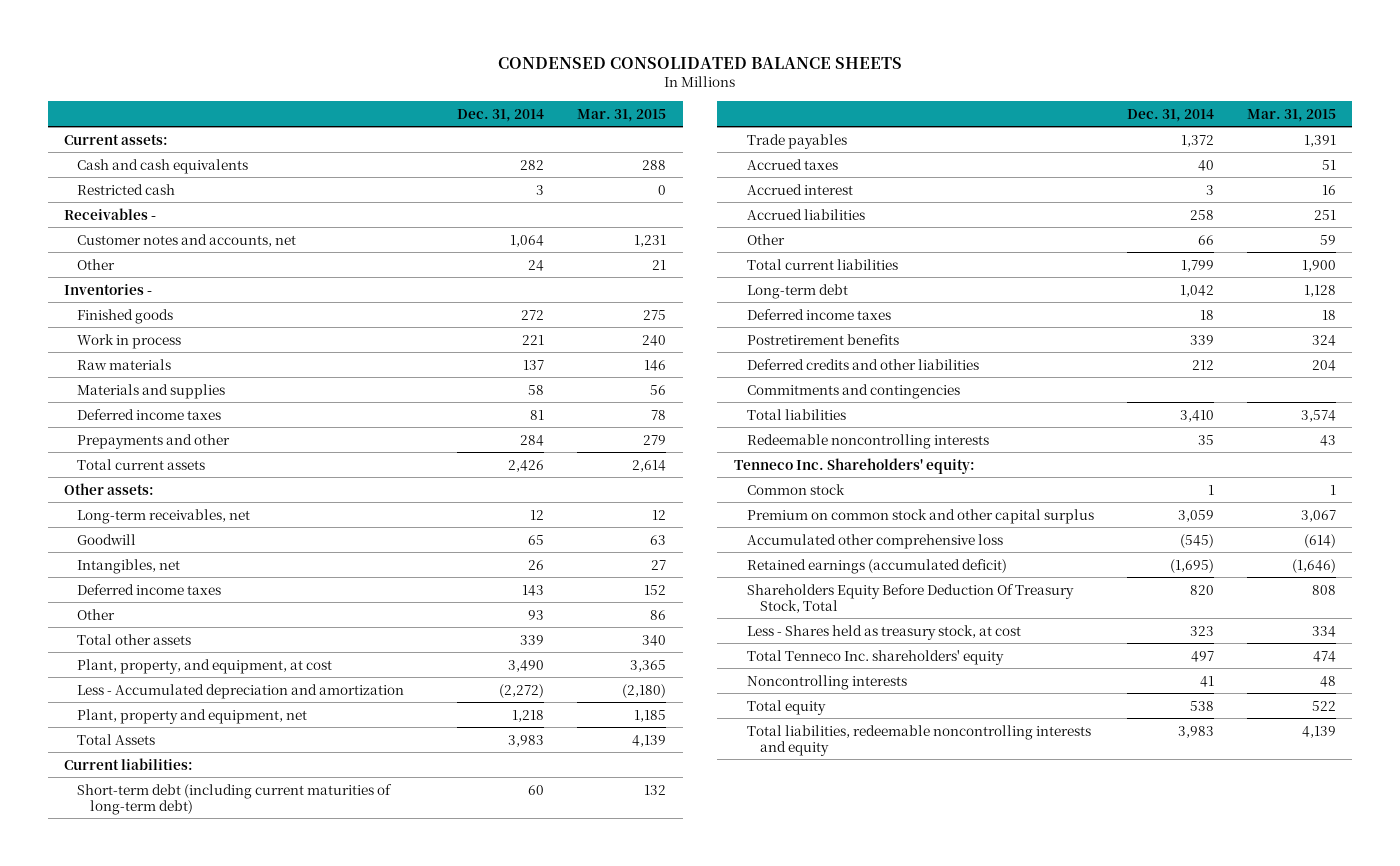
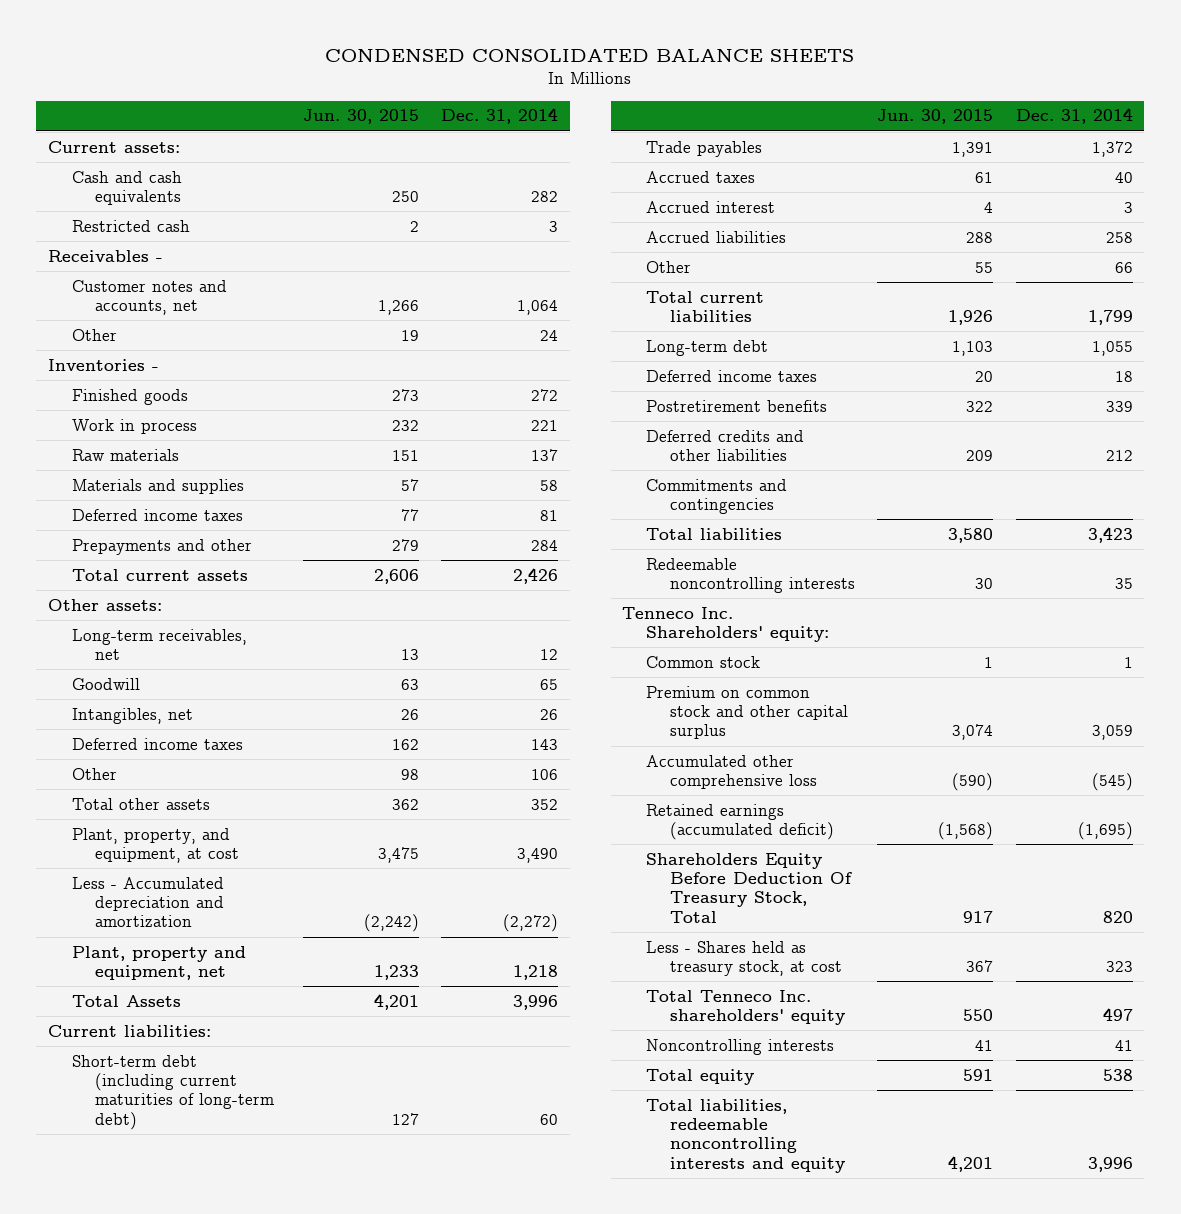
[577,108,667,122] Mar. 31, 2015 -> none
none -> [302,109,419,125] Jun. 30, 2015
[528,609,545,620] 93 -> [531,768,559,780] 106
[520,634,545,645] 339 -> [531,798,559,810] 352
[508,734,545,747] 3,983 -> [513,994,559,1010] 3,996
[1179,284,1214,297] 1,042 -> [1091,340,1133,356] 1,055
[1179,409,1214,422] 3,410 -> [1087,526,1133,543] 3,423
[1177,725,1214,738] 3,983 -> [1087,1156,1133,1172] 3,996

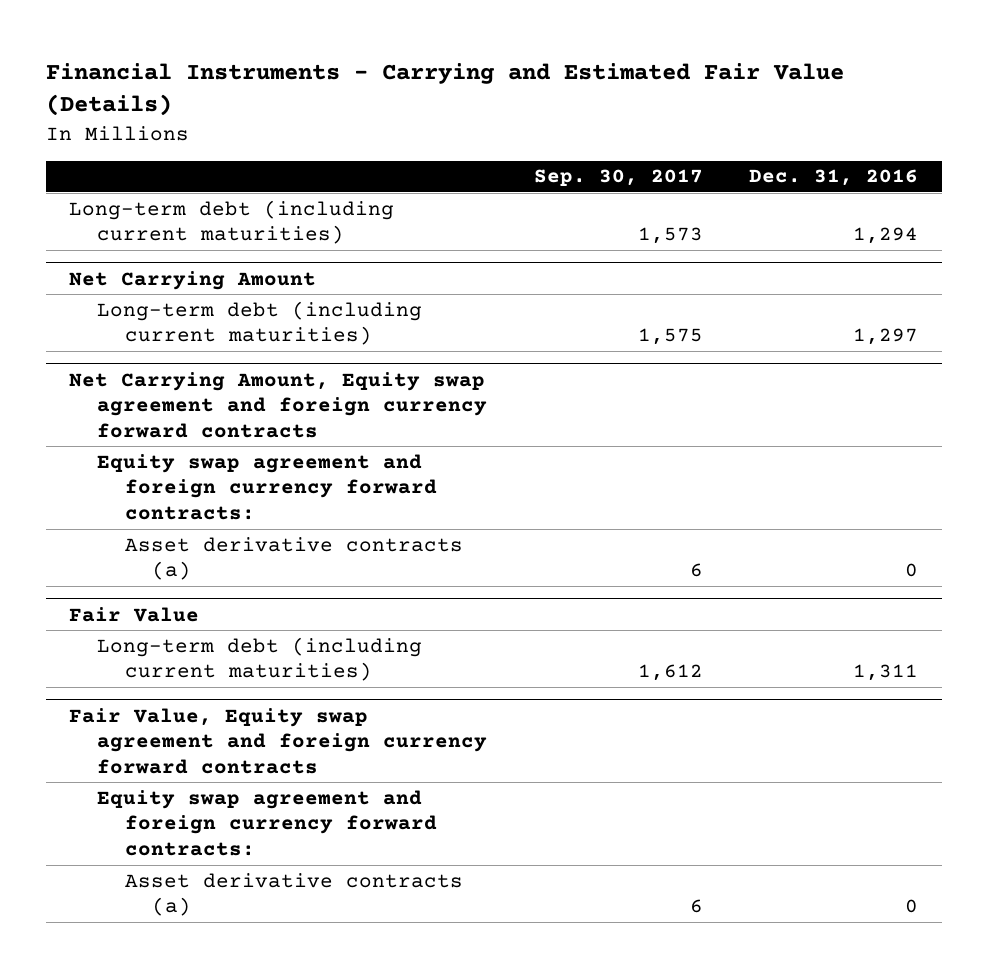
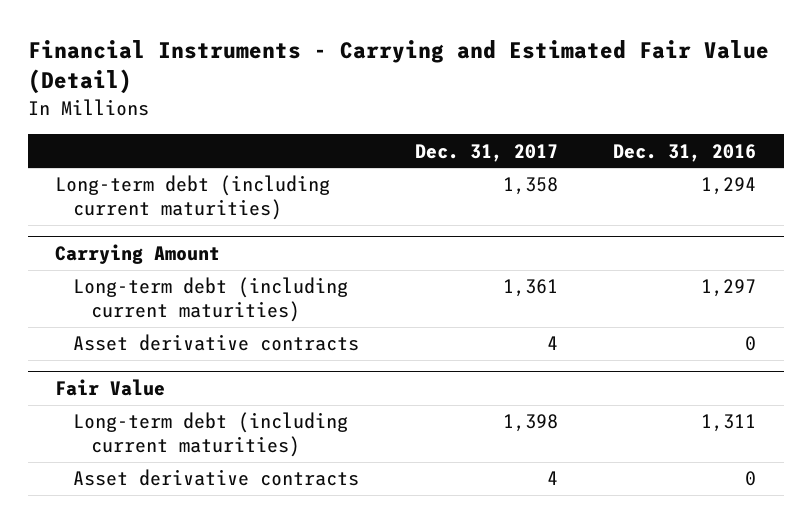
[46,62,845,117] Financial Instruments - Carrying and Estimated Fair Value (Details) -> [27,39,769,95] Financial Instruments - Carrying and Estimated Fair Value (Detail)
[533,169,703,187] Sep. 30, 2017 -> none
none -> [414,143,558,162] Dec. 31, 2017
[69,270,317,290] Net Carrying Amount -> [55,244,221,265] Carrying Amount
[69,371,488,438] Net Carrying Amount, Equity swap agreement and foreign currency forward contracts -> none
[97,453,437,521] Equity swap agreement and foreign currency forward contracts: -> none
[124,536,463,581] Asset derivative contracts (a) -> [73,334,360,352] Asset derivative contracts
[69,707,488,774] Fair Value, Equity swap agreement and foreign currency forward contracts -> none
[97,789,437,857] Equity swap agreement and foreign currency forward contracts: -> none
[124,872,463,917] Asset derivative contracts (a) -> [73,469,360,487] Asset derivative contracts

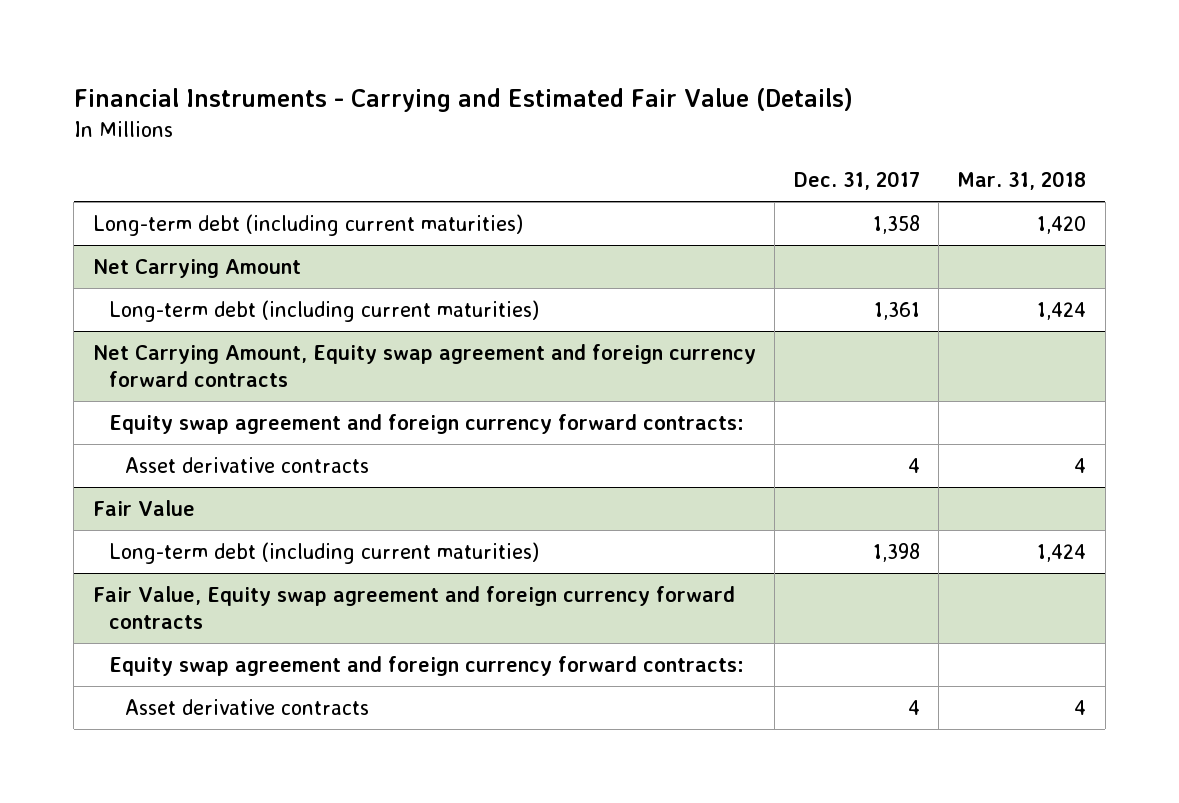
[27,39,769,95] Financial Instruments - Carrying and Estimated Fair Value (Detail) -> [73,88,853,113] Financial Instruments - Carrying and Estimated Fair Value (Details)
[613,143,757,162] Dec. 31, 2016 -> none
none -> [957,171,1087,191] Mar. 31, 2018
[55,244,221,265] Carrying Amount -> [92,258,301,278] Net Carrying Amount
none -> [92,343,756,387] Net Carrying Amount, Equity swap agreement and foreign currency forward contracts
none -> [108,413,744,434] Equity swap agreement and foreign currency forward contracts:
none -> [92,585,735,629] Fair Value, Equity swap agreement and foreign currency forward contracts
none -> [108,655,744,676] Equity swap agreement and foreign currency forward contracts:

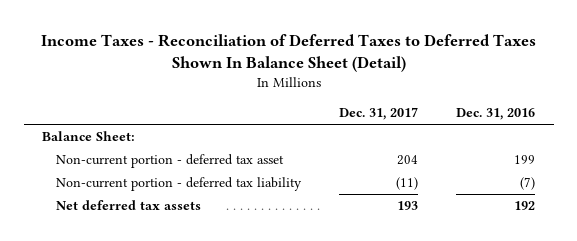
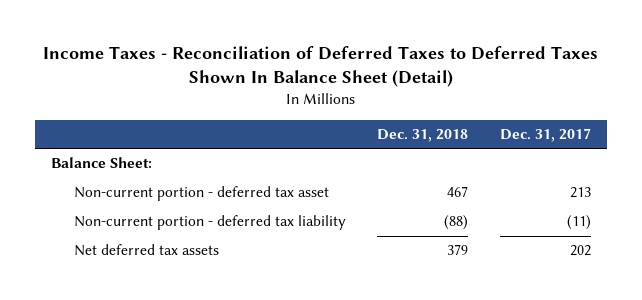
[455,108,535,121] Dec. 31, 2016 -> none
none -> [377,128,469,142] Dec. 31, 2018
[397,155,419,166] 204 -> [569,187,591,199] 213
[397,201,419,211] 193 -> [569,245,591,257] 202

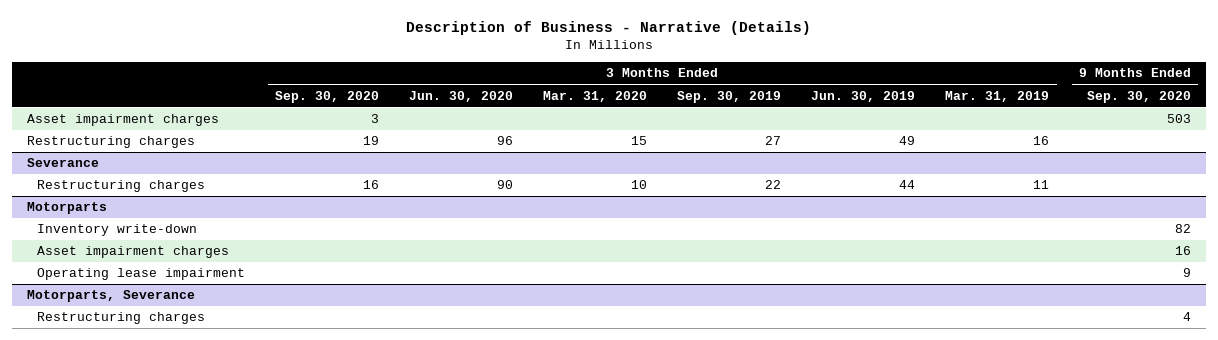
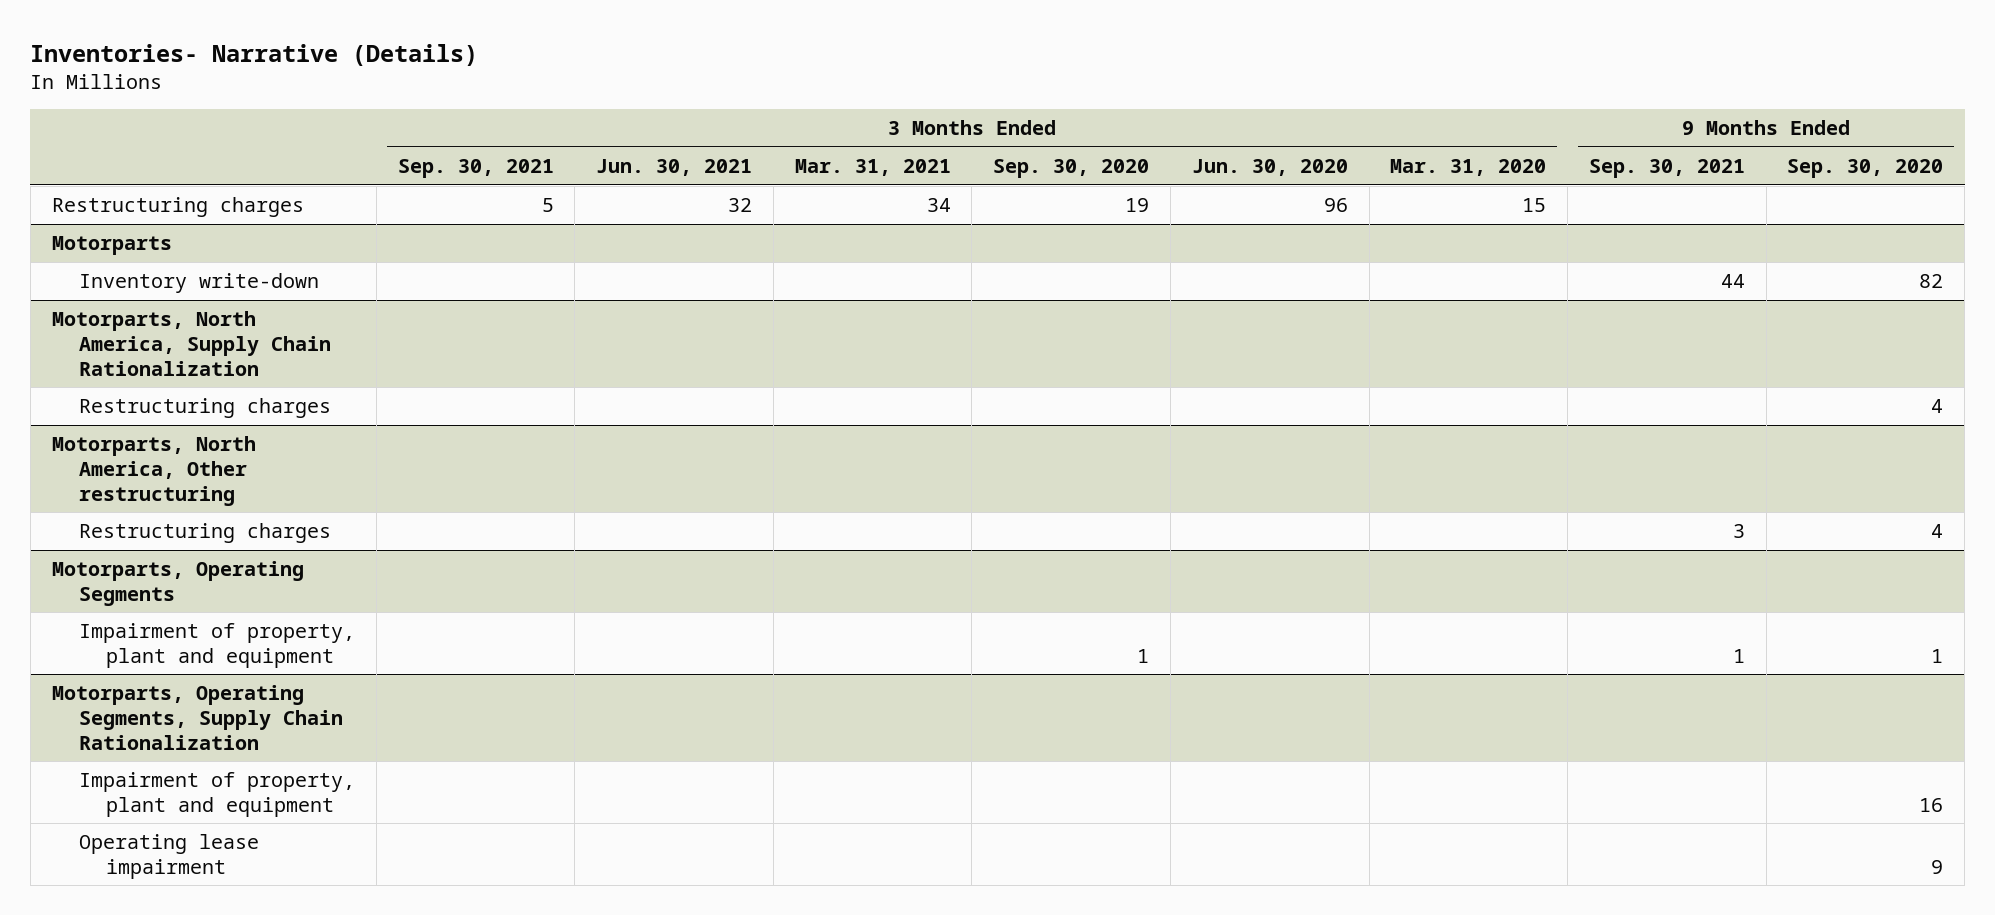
[406,20,812,35] Description of Business - Narrative (Details) -> [30,43,479,66] Inventories- Narrative (Details)
[677,90,782,103] Sep. 30, 2019 -> none
[811,90,916,102] Jun. 30, 2019 -> none
[945,90,1050,102] Mar. 31, 2019 -> none
none -> [397,159,554,179] Sep. 30, 2021
none -> [596,159,753,177] Jun. 30, 2021
none -> [794,159,951,177] Mar. 31, 2021
none -> [1588,159,1745,179] Sep. 30, 2021
[27,114,220,127] Asset impairment charges -> none
[27,158,100,168] Severance -> none
[37,180,206,193] Restructuring charges -> none
[37,246,230,259] Asset impairment charges -> none
[37,268,246,281] Operating lease impairment -> none
[27,290,196,303] Motorparts, Severance -> none
none -> [51,311,331,376] Motorparts, North America, Supply Chain Rationalization
none -> [51,436,256,506] Motorparts, North America, Other restructuring
none -> [78,523,331,544] Restructuring charges
none -> [51,561,304,606] Motorparts, Operating Segments
none -> [78,623,355,668] Impairment of property, plant and equipment
none -> [51,685,343,750] Motorparts, Operating Segments, Supply Chain Rationalization
none -> [78,772,355,817] Impairment of property, plant and equipment
none -> [78,834,259,879] Operating lease impairment

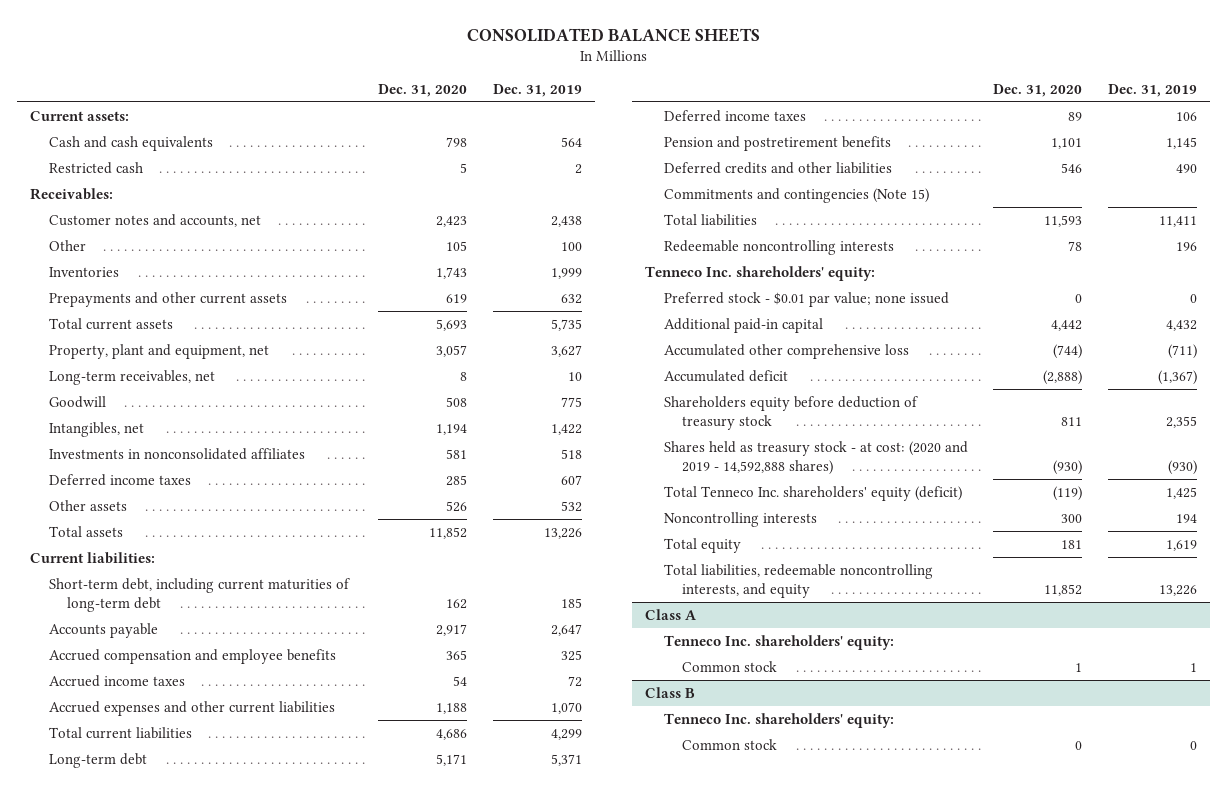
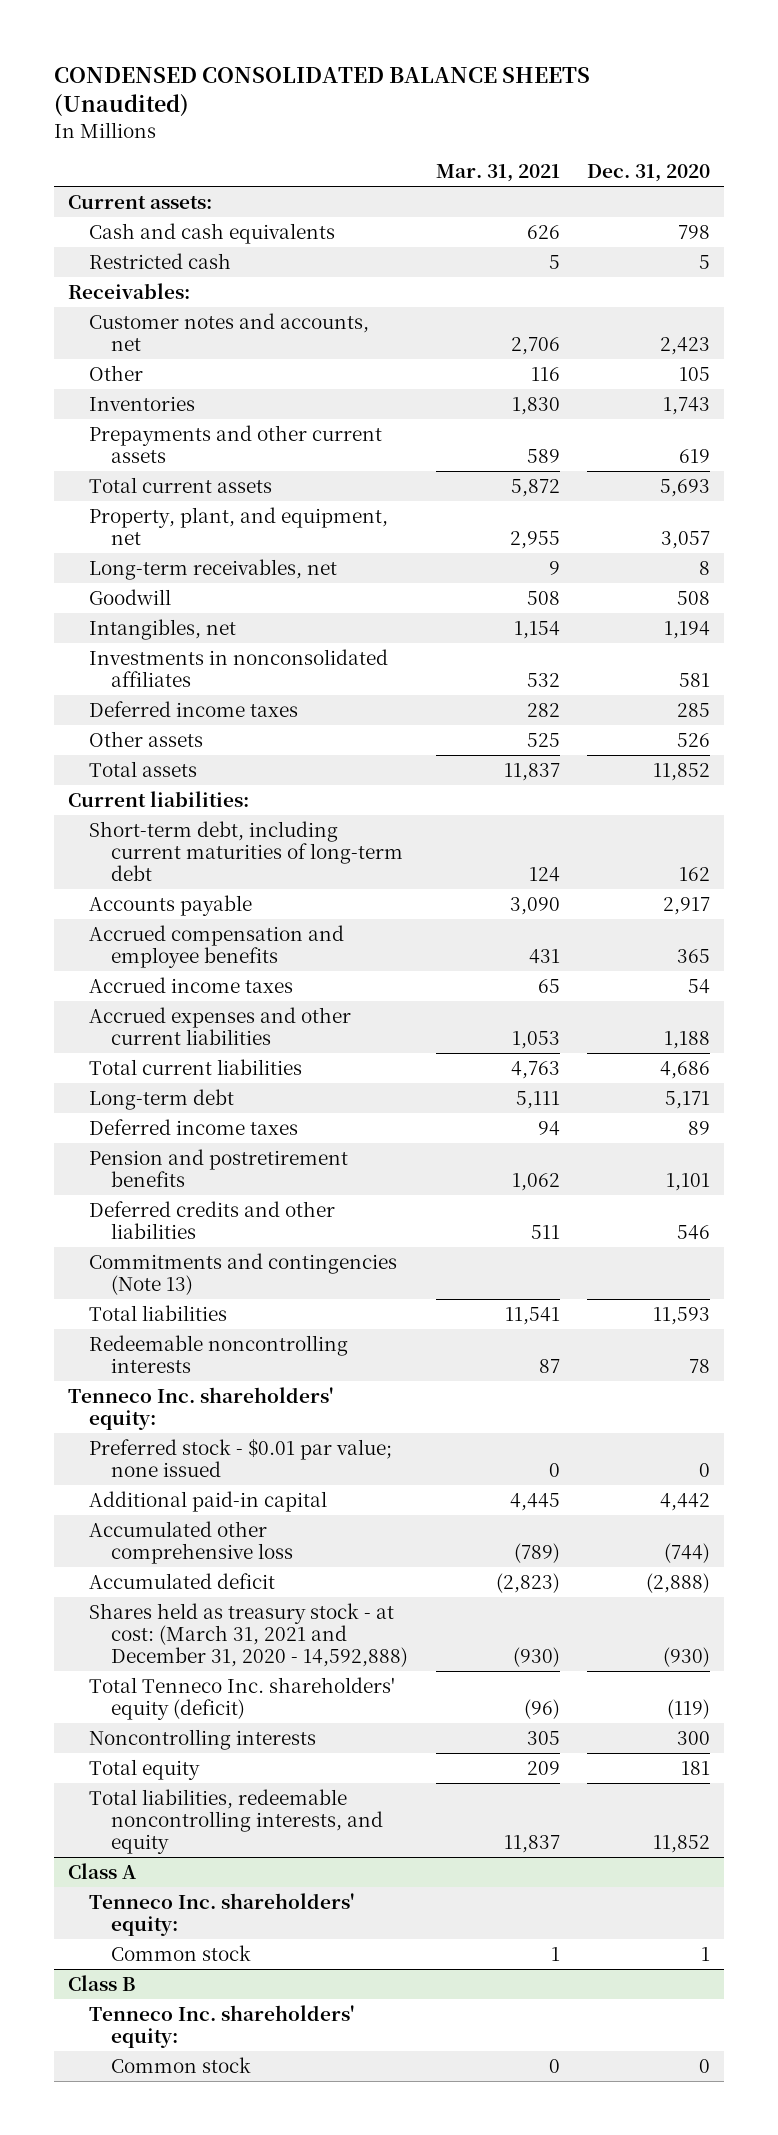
[466,27,760,42] CONSOLIDATED BALANCE SHEETS -> [53,67,590,118] CONDENSED CONSOLIDATED BALANCE SHEETS (Unaudited)
[492,83,582,97] Dec. 31, 2019 -> none
none -> [435,164,560,183] Mar. 31, 2021
[48,343,269,359] Property, plant and equipment, net -> [89,506,389,545] Property, plant, and equipment, net
[663,187,929,203] Commitments and contingencies (Note 15) -> [89,1252,398,1295] Commitments and contingencies (Note 13)
[663,395,918,431] Shareholders equity before deduction of treasury stock -> none
[663,440,968,476] Shares held as treasury stock - at cost: (2020 and 2019 - 14,592,888 shares) -> [89,1602,408,1668] Shares held as treasury stock - at cost: (March 31, 2021 and December 31, 2020 - 14,592,888)

